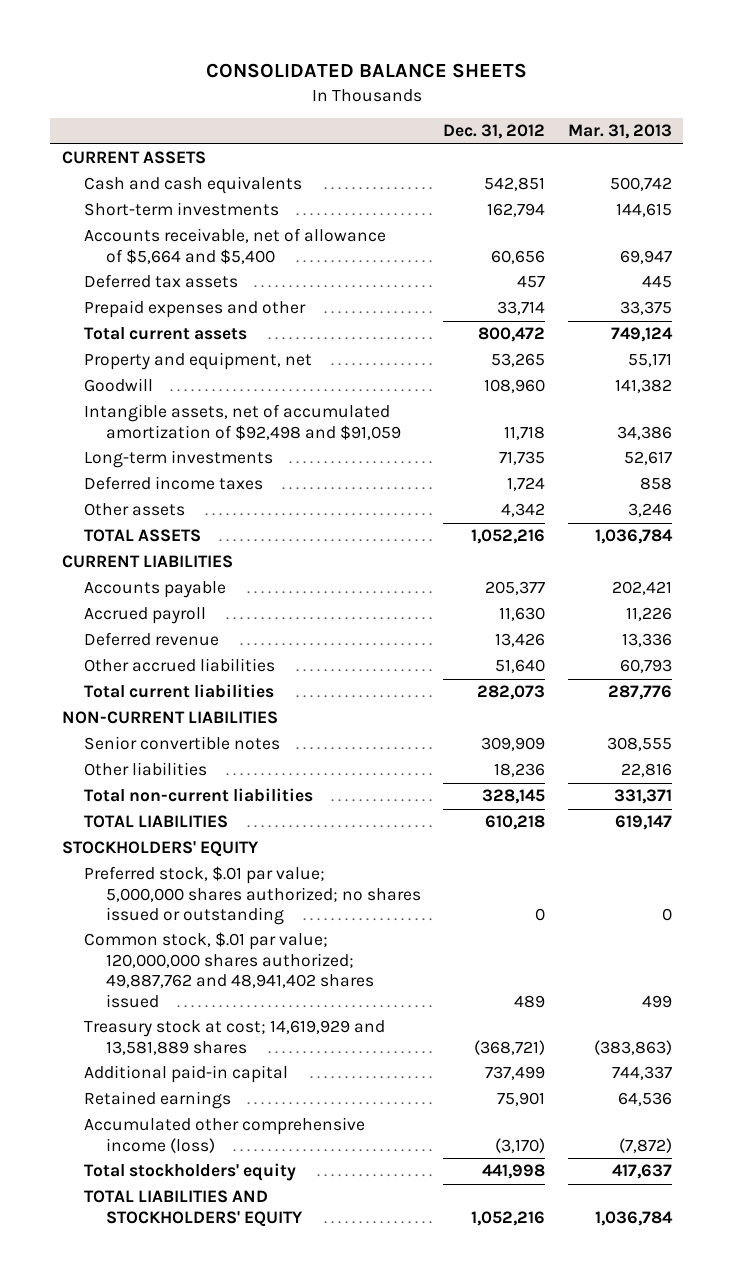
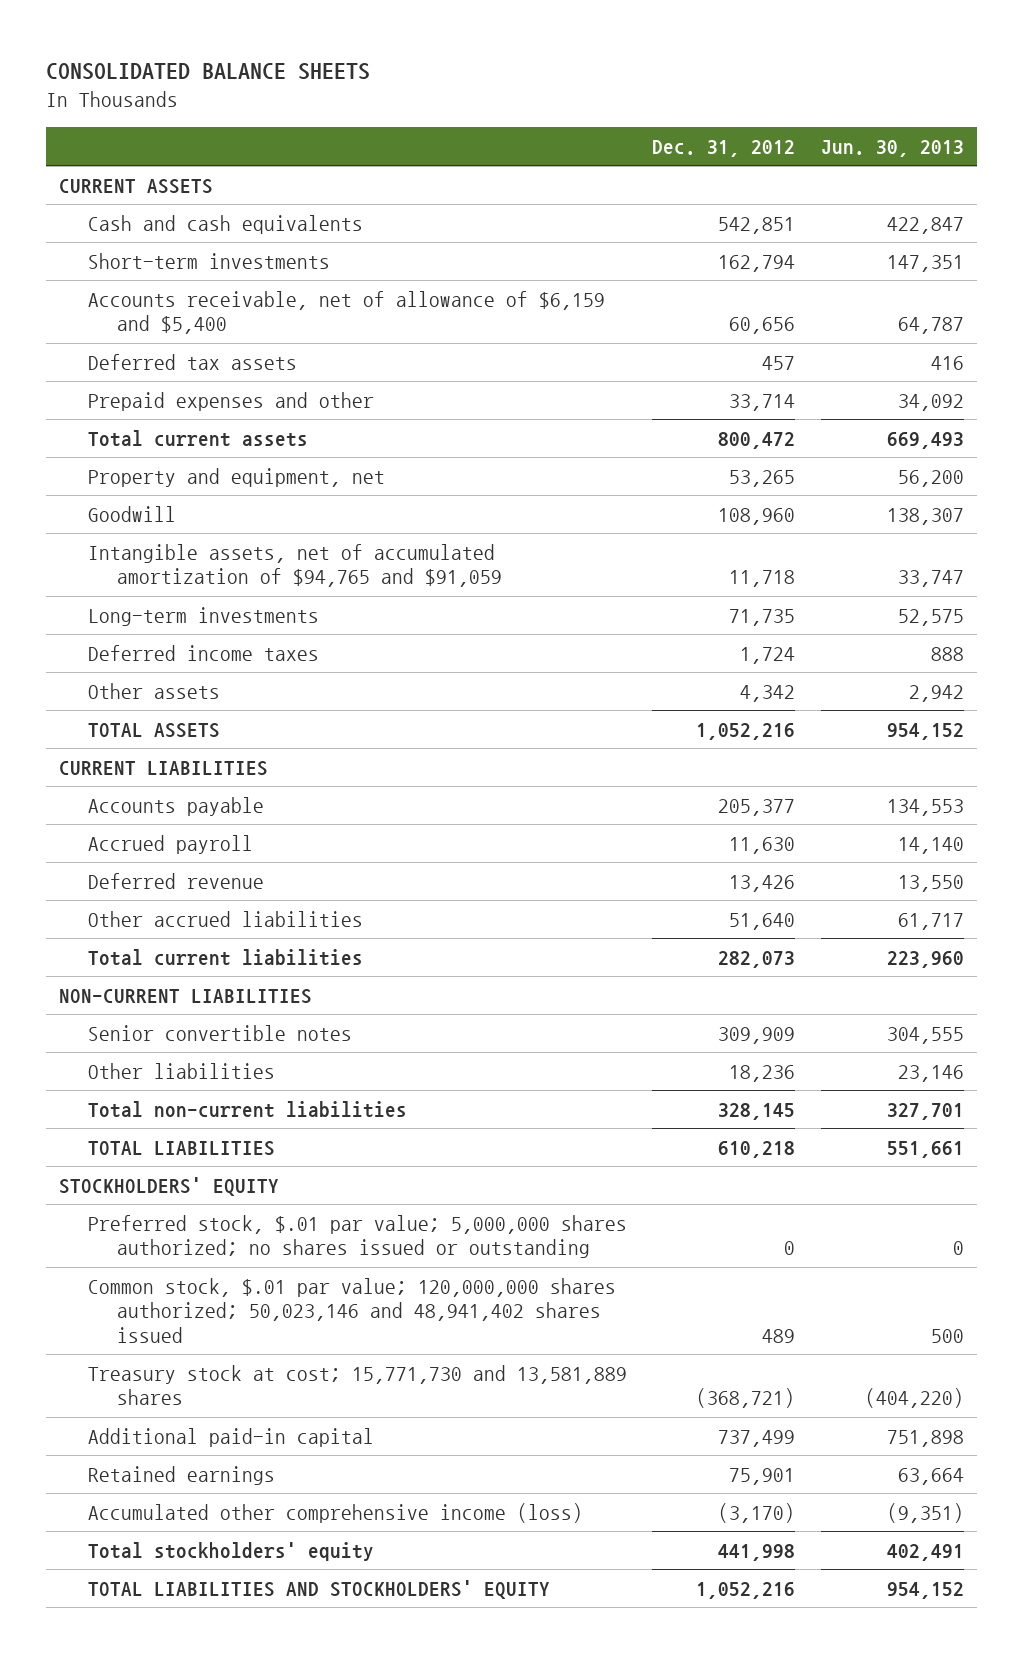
[568,124,673,140] Mar. 31, 2013 -> none
none -> [821,139,965,157] Jun. 30, 2013
[83,228,386,264] Accounts receivable, net of allowance of $5,664 and $5,400 -> [87,290,605,335] Accounts receivable, net of allowance of $6,159 and $5,400
[83,404,401,440] Intangible assets, net of accumulated amortization of $92,498 and $91,059 -> [87,543,502,588] Intangible assets, net of accumulated amortization of $94,765 and $91,059
[83,932,374,1008] Common stock, $.01 par value; 120,000,000 shares authorized; 49,887,762 and 48,941,402 shares issued -> [87,1277,616,1343] Common stock, $.01 par value; 120,000,000 shares authorized; 50,023,146 and 48,941,402 shares issued
[83,1020,385,1055] Treasury stock at cost; 14,619,929 and 13,581,889 shares -> [87,1364,627,1406] Treasury stock at cost; 15,771,730 and 13,581,889 shares

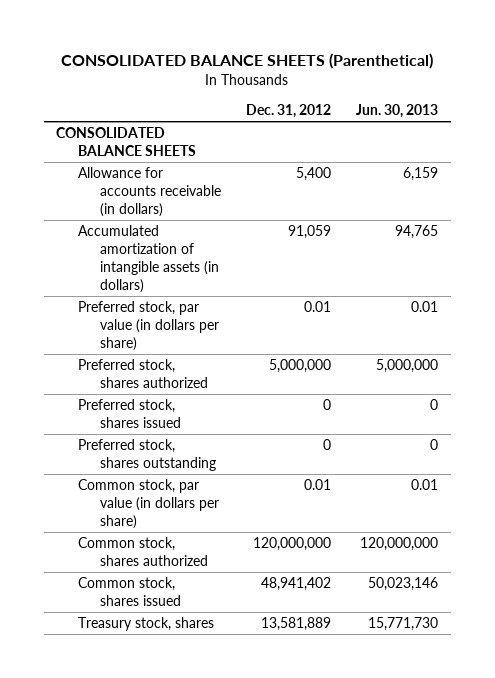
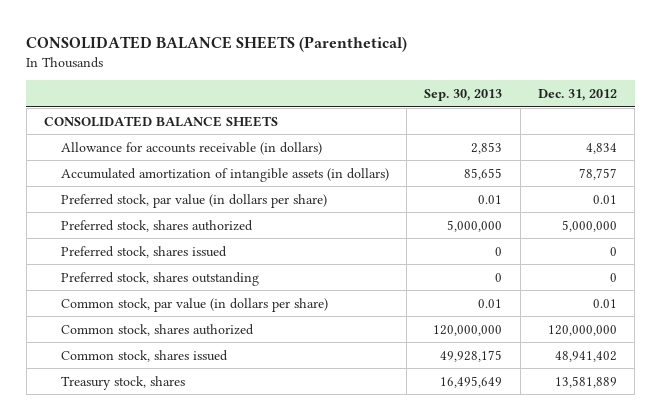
[356,103,439,118] Jun. 30, 2013 -> none
none -> [424,89,503,102] Sep. 30, 2013
[296,167,332,182] 5,400 -> [585,142,617,154] 4,834
[288,225,332,240] 91,059 -> [578,167,617,180] 78,757

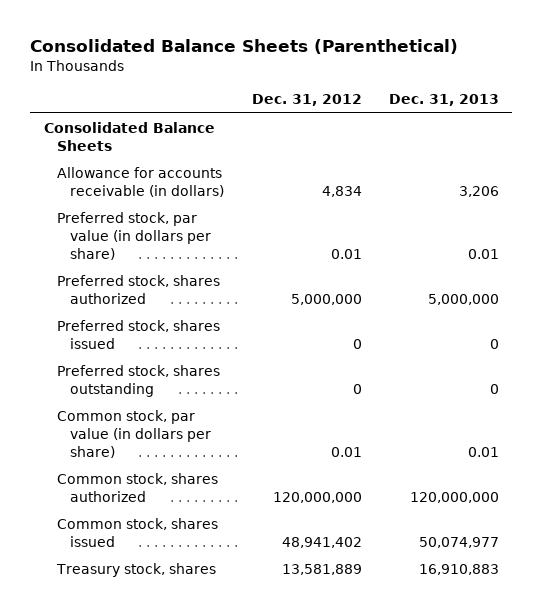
[26,35,408,52] CONSOLIDATED BALANCE SHEETS (Parenthetical) -> [30,39,459,55] Consolidated Balance Sheets (Parenthetical)
[424,89,503,102] Sep. 30, 2013 -> none
none -> [388,94,499,107] Dec. 31, 2013
[44,115,279,127] CONSOLIDATED BALANCE SHEETS -> [43,121,215,151] Consolidated Balance Sheets
[60,167,389,182] Accumulated amortization of intangible assets (in dollars) -> none

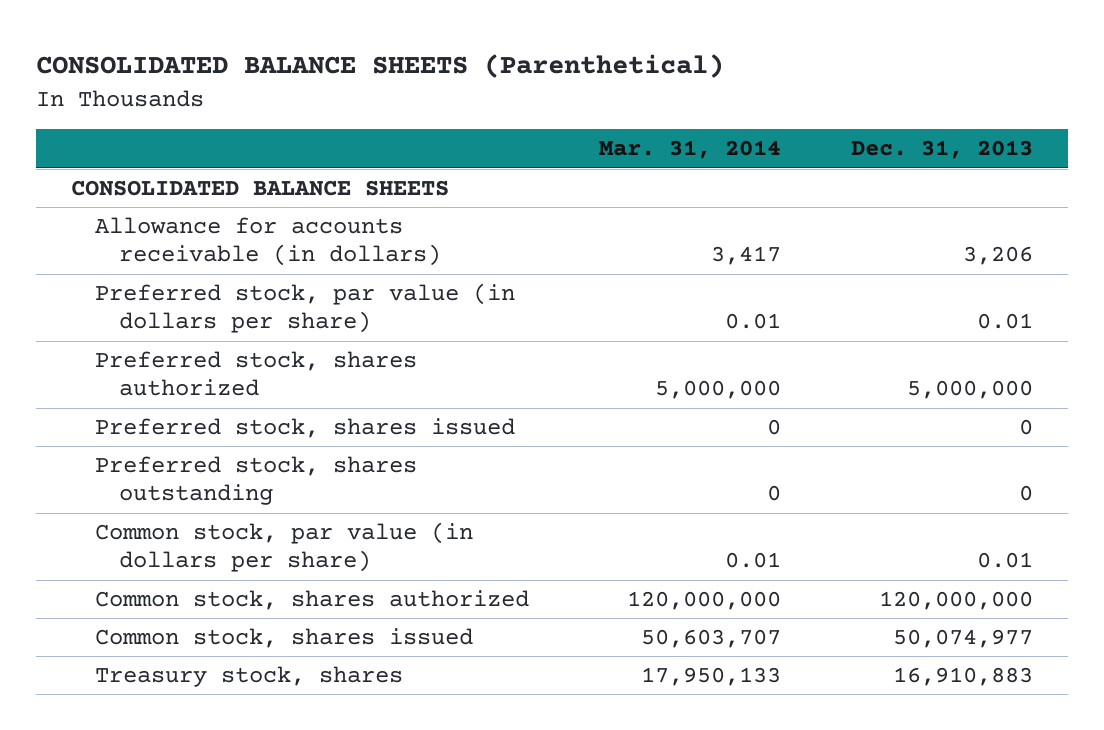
[30,39,459,55] Consolidated Balance Sheets (Parenthetical) -> [36,54,725,79] CONSOLIDATED BALANCE SHEETS (Parenthetical)
[251,94,362,107] Dec. 31, 2012 -> none
none -> [599,140,782,160] Mar. 31, 2014
[43,121,215,151] Consolidated Balance Sheets -> [71,179,450,196] CONSOLIDATED BALANCE SHEETS

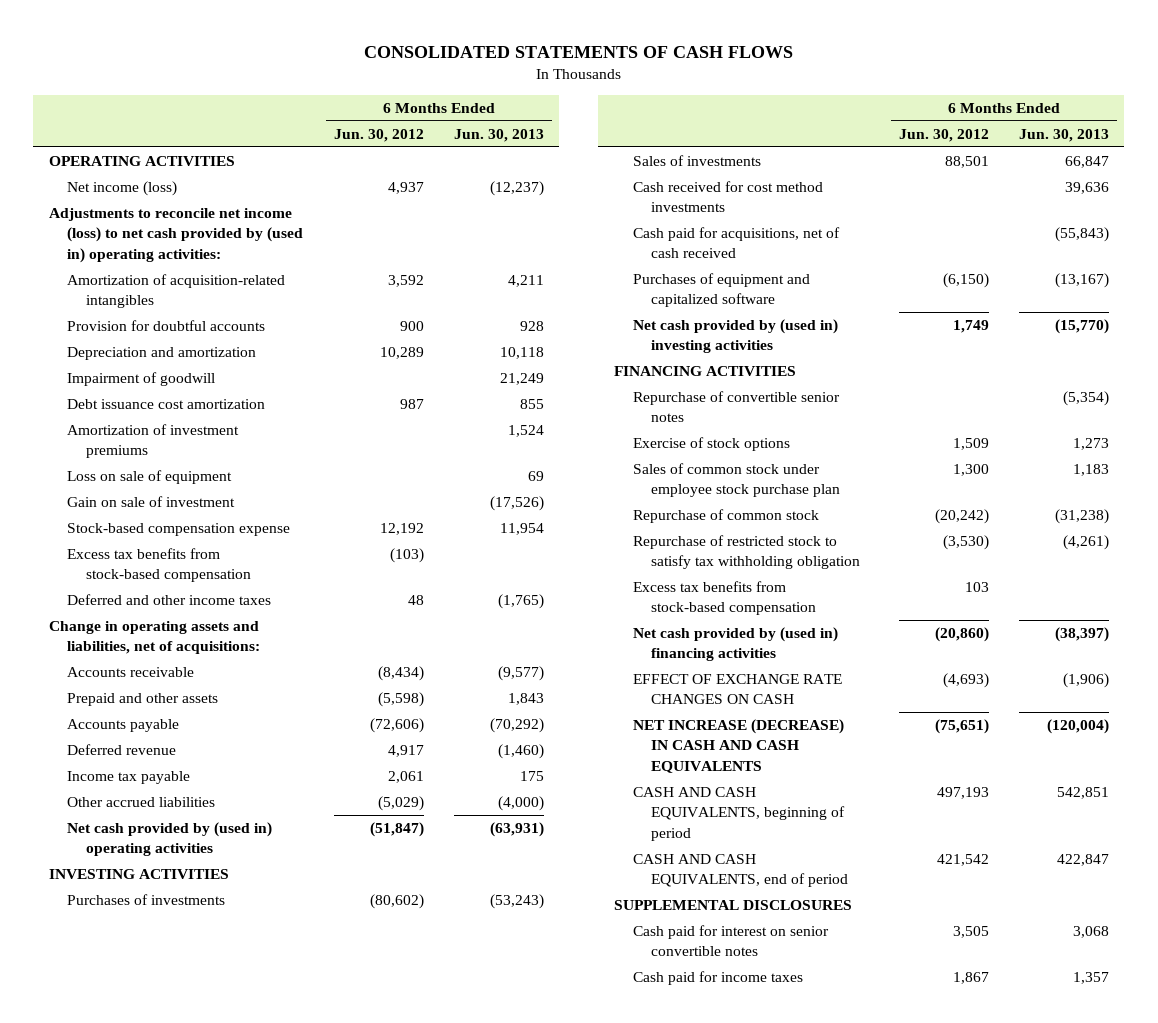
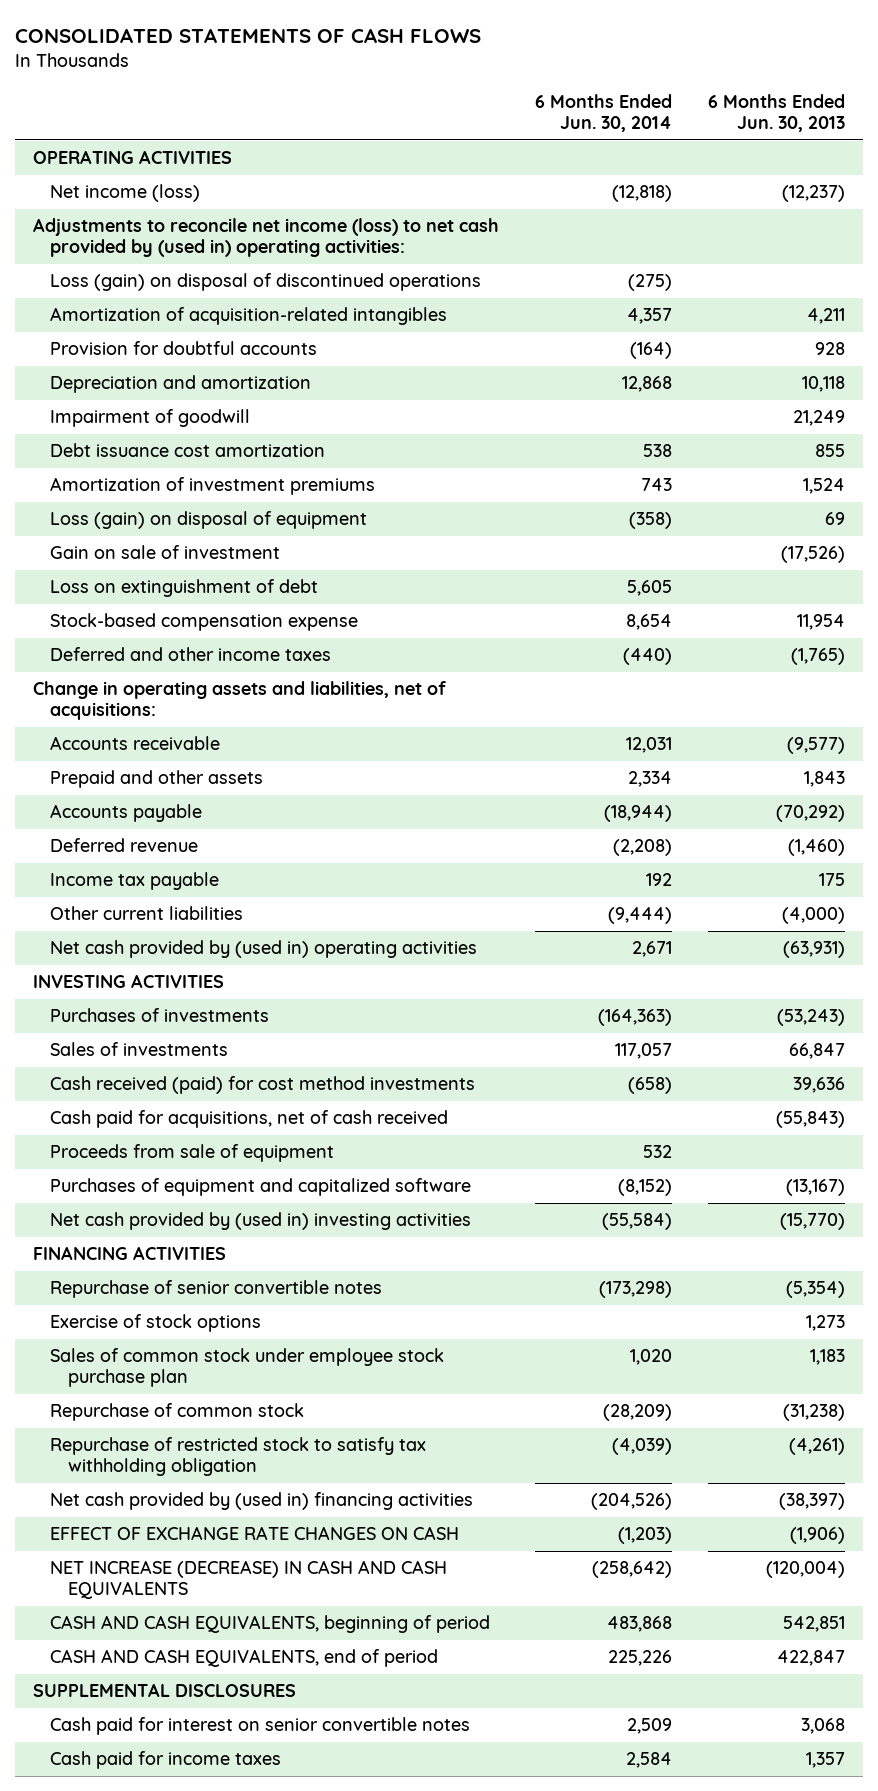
[333,128,424,142] Jun. 30, 2012 -> none
none -> [535,93,673,132] 6 Months Ended Jun. 30, 2014
none -> [50,273,482,292] Loss (gain) on disposal of discontinued operations
[67,470,233,485] Loss on sale of equipment -> [50,511,368,530] Loss (gain) on disposal of equipment
none -> [50,579,319,598] Loss on extinguishment of debt
[67,548,252,583] Excess tax benefits from stock-based compensation -> none
[67,797,216,808] Other accrued liabilities -> [50,906,244,921] Other current liabilities
[632,181,823,213] Cash received for cost method investments -> [50,1076,476,1095] Cash received (paid) for cost method investments
none -> [50,1144,335,1163] Proceeds from sale of equipment
[632,391,840,423] Repurchase of convertible senior notes -> [50,1280,383,1299] Repurchase of senior convertible notes
[632,581,817,616] Excess tax benefits from stock-based compensation -> none

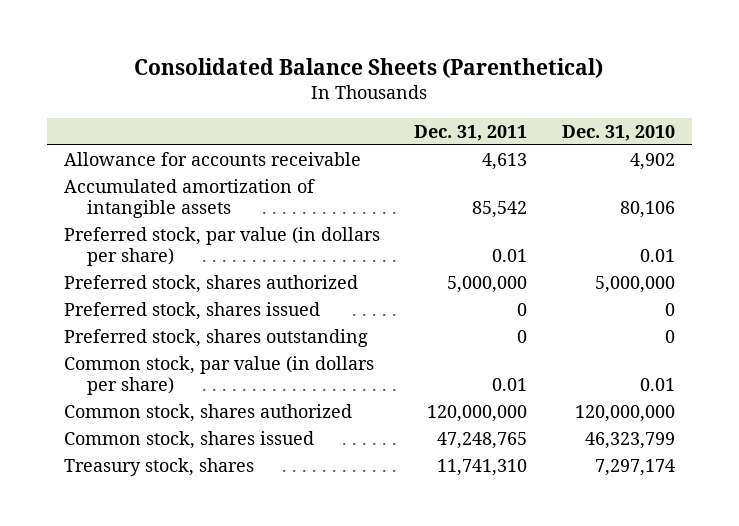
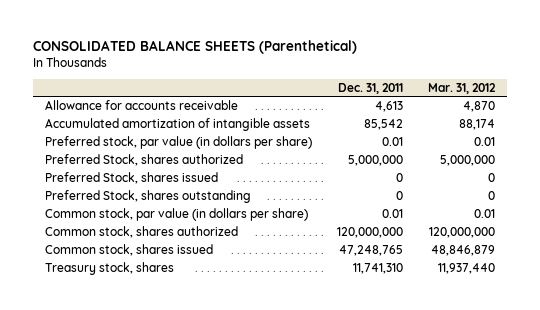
[134,58,604,79] Consolidated Balance Sheets (Parenthetical) -> [32,39,357,54] CONSOLIDATED BALANCE SHEETS (Parenthetical)
[561,124,675,141] Dec. 31, 2010 -> none
none -> [427,82,496,94] Mar. 31, 2012
[63,275,358,294] Preferred stock, shares authorized -> [45,153,244,166] Preferred Stock, shares authorized
[63,302,320,321] Preferred stock, shares issued -> [45,171,219,184] Preferred Stock, shares issued
[63,329,368,348] Preferred stock, shares outstanding -> [45,189,252,203] Preferred Stock, shares outstanding

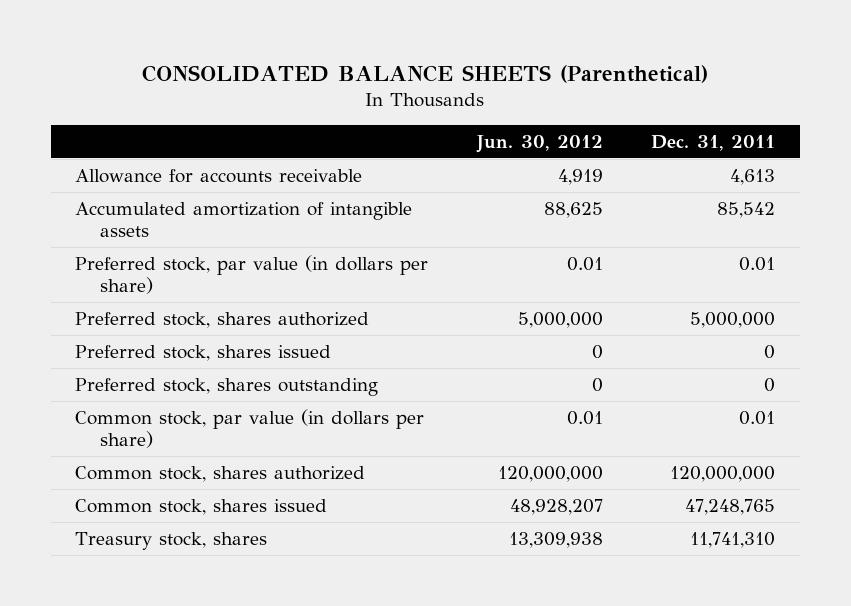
[427,82,496,94] Mar. 31, 2012 -> none
none -> [475,134,603,153] Jun. 30, 2012
[45,153,244,166] Preferred Stock, shares authorized -> [75,311,370,328] Preferred stock, shares authorized
[45,171,219,184] Preferred Stock, shares issued -> [75,344,332,361] Preferred stock, shares issued
[45,189,252,203] Preferred Stock, shares outstanding -> [75,377,379,396] Preferred stock, shares outstanding

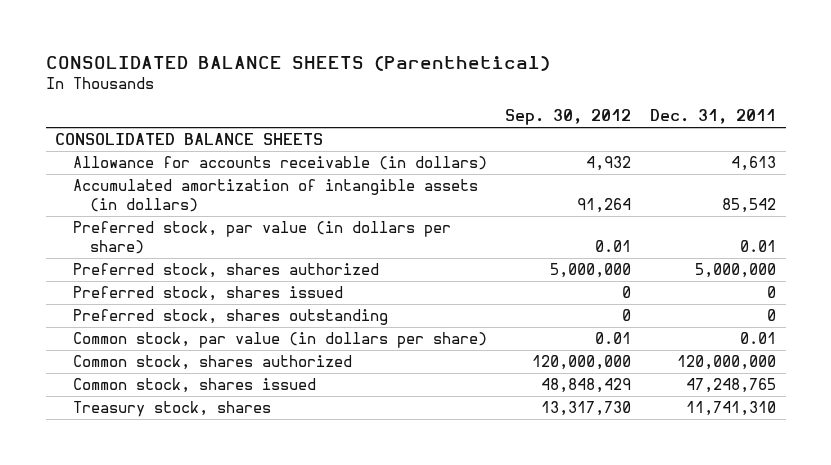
[475,134,603,153] Jun. 30, 2012 -> none
none -> [505,109,632,126] Sep. 30, 2012
none -> [55,133,324,146] CONSOLIDATED BALANCE SHEETS
[75,168,363,183] Allowance for accounts receivable -> [72,156,487,171] Allowance for accounts receivable (in dollars)
[75,201,413,238] Accumulated amortization of intangible assets -> [72,179,478,213] Accumulated amortization of intangible assets (in dollars)

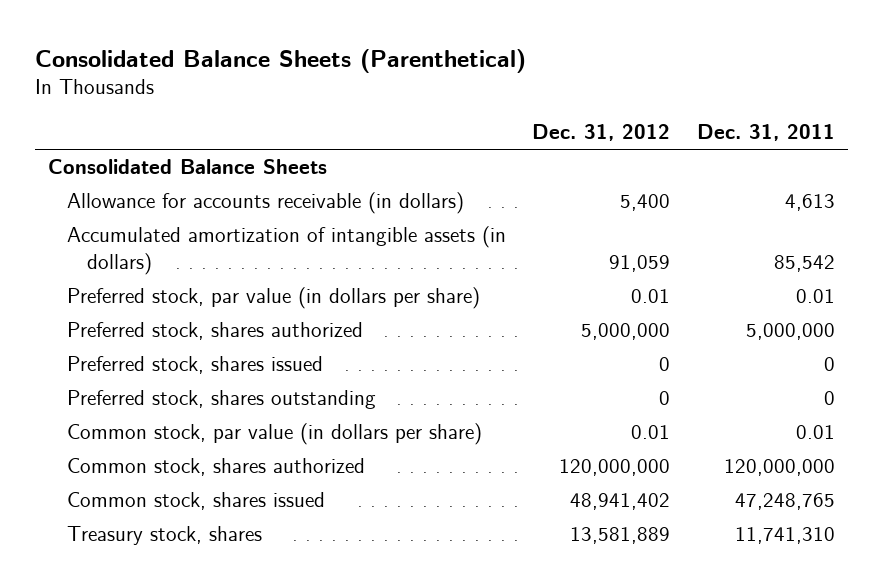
[45,55,550,71] CONSOLIDATED BALANCE SHEETS (Parenthetical) -> [34,48,526,73] Consolidated Balance Sheets (Parenthetical)
[505,109,632,126] Sep. 30, 2012 -> none
none -> [532,124,671,142] Dec. 31, 2012
[55,133,324,146] CONSOLIDATED BALANCE SHEETS -> [47,159,327,175] Consolidated Balance Sheets

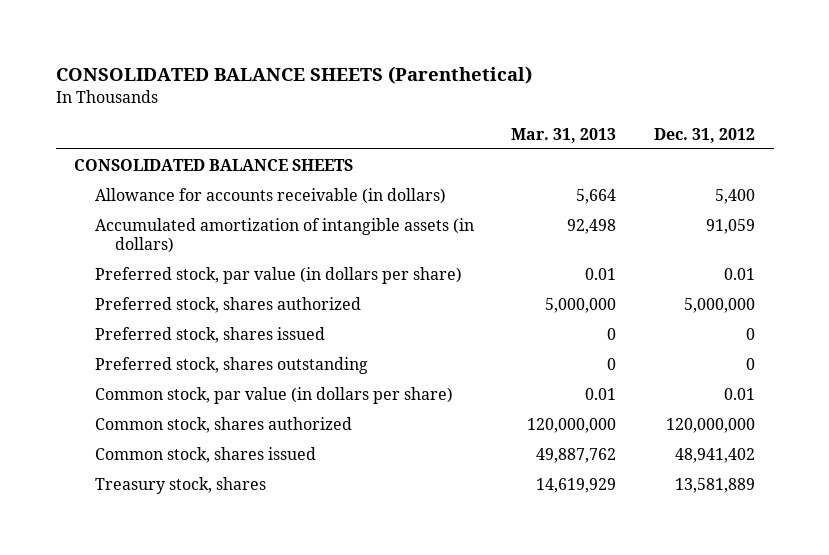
[34,48,526,73] Consolidated Balance Sheets (Parenthetical) -> [55,65,532,84] CONSOLIDATED BALANCE SHEETS (Parenthetical)
[696,124,835,142] Dec. 31, 2011 -> none
none -> [511,127,617,143] Mar. 31, 2013
[47,159,327,175] Consolidated Balance Sheets -> [74,158,354,171] CONSOLIDATED BALANCE SHEETS

